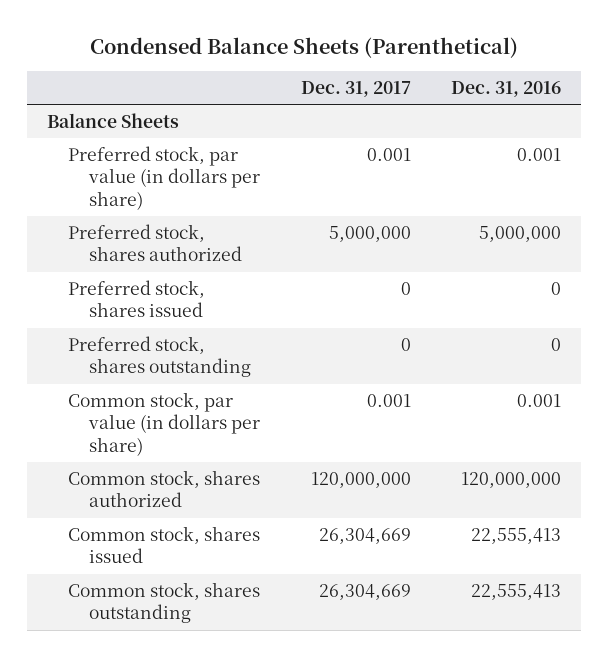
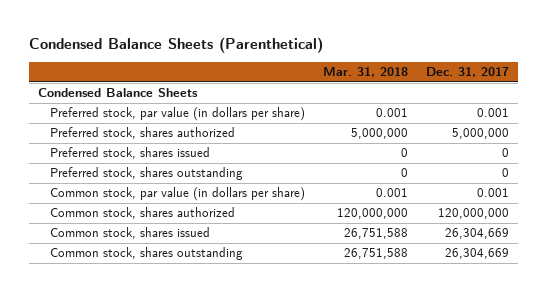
[450,81,561,98] Dec. 31, 2016 -> none
none -> [322,67,408,78] Mar. 31, 2018
[47,112,180,128] Balance Sheets -> [38,88,199,98] Condensed Balance Sheets

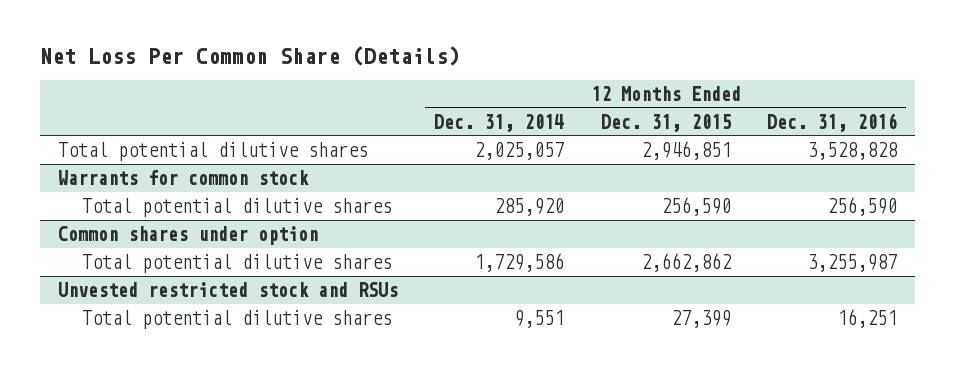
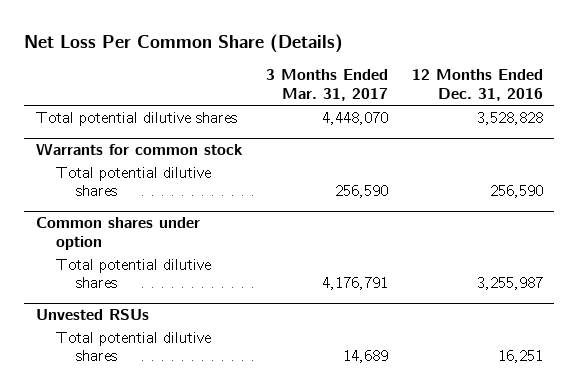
[434,113,565,132] Dec. 31, 2014 -> none
[600,113,731,132] Dec. 31, 2015 -> none
none -> [266,69,389,102] 3 Months Ended Mar. 31, 2017
[58,282,399,298] Unvested restricted stock and RSUs -> [36,308,150,320] Unvested RSUs

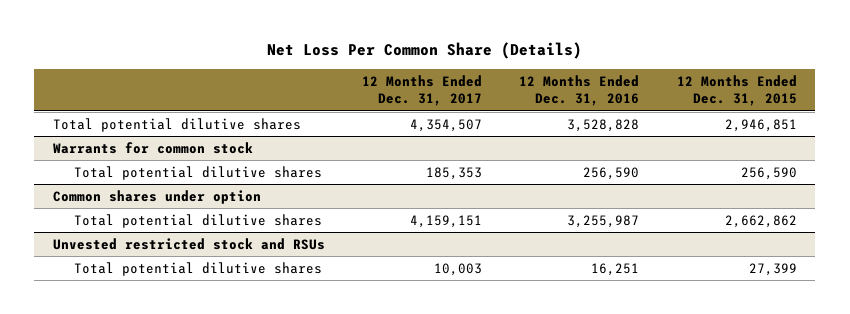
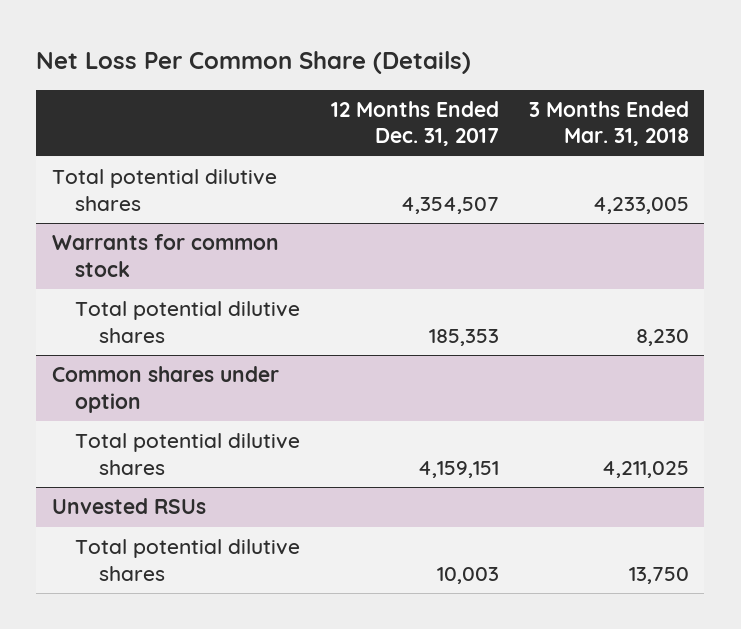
[519,74,640,107] 12 Months Ended Dec. 31, 2016 -> none
[676,74,797,107] 12 Months Ended Dec. 31, 2015 -> none
none -> [529,101,690,147] 3 Months Ended Mar. 31, 2018
[52,237,325,250] Unvested restricted stock and RSUs -> [51,498,206,515] Unvested RSUs

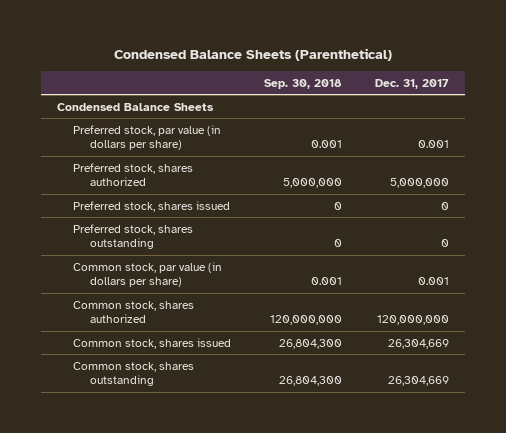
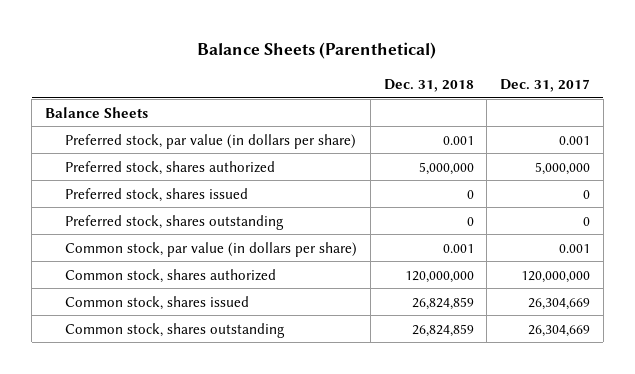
[113,48,392,62] Condensed Balance Sheets (Parenthetical) -> [197,42,437,60] Balance Sheets (Parenthetical)
[264,78,343,89] Sep. 30, 2018 -> none
none -> [383,78,474,92] Dec. 31, 2018
[57,102,215,111] Condensed Balance Sheets -> [44,106,148,118] Balance Sheets

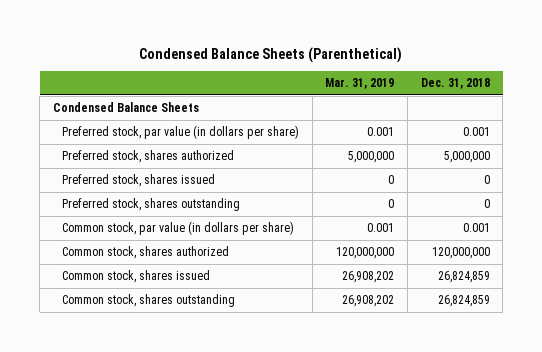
[197,42,437,60] Balance Sheets (Parenthetical) -> [139,46,403,63] Condensed Balance Sheets (Parenthetical)
[499,78,590,92] Dec. 31, 2017 -> none
none -> [325,78,395,90] Mar. 31, 2019
[44,106,148,118] Balance Sheets -> [52,102,199,113] Condensed Balance Sheets

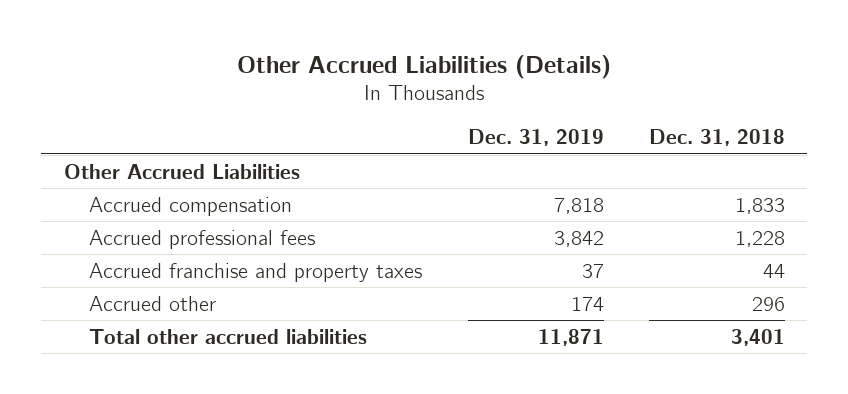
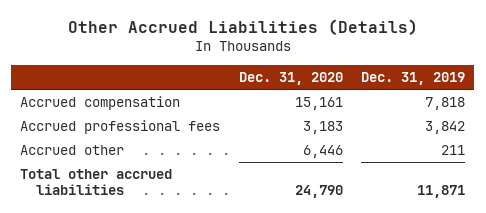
[648,129,785,147] Dec. 31, 2018 -> none
none -> [238,72,343,86] Dec. 31, 2020
[63,163,300,179] Other Accrued Liabilities -> none
[89,262,423,282] Accrued franchise and property taxes -> none
[570,296,604,311] 174 -> [441,145,466,156] 211

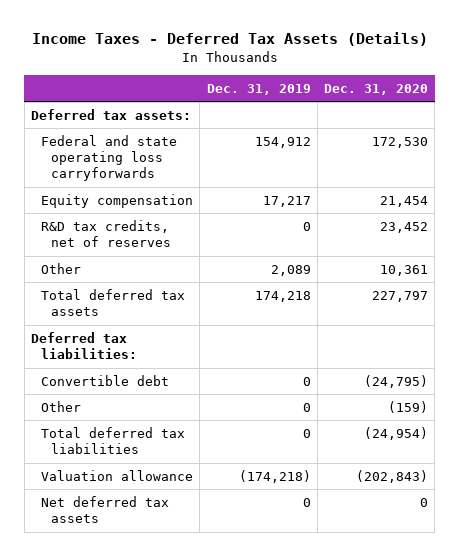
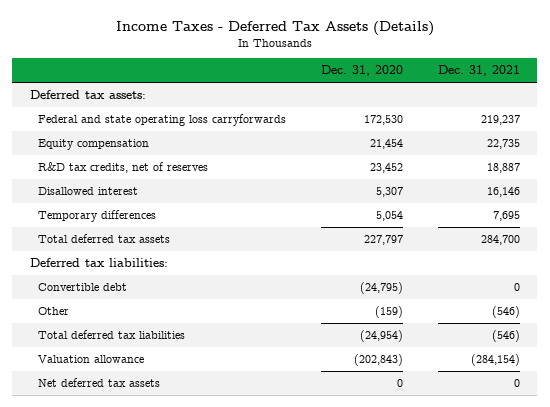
[206,83,311,95] Dec. 31, 2019 -> none
none -> [437,65,520,77] Dec. 31, 2021
[41,262,82,274] Other -> none
none -> [38,187,139,196] Disallowed interest
none -> [38,210,157,223] Temporary differences

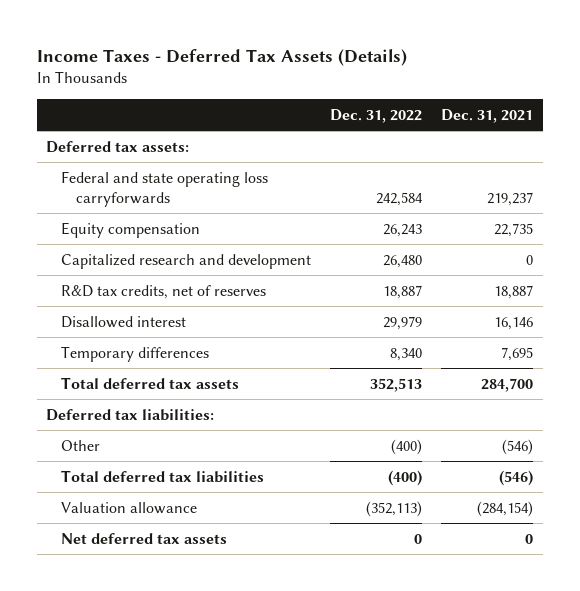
[321,65,404,77] Dec. 31, 2020 -> none
none -> [330,108,423,123] Dec. 31, 2022
none -> [61,253,312,269] Capitalized research and development
[38,283,128,292] Convertible debt -> none

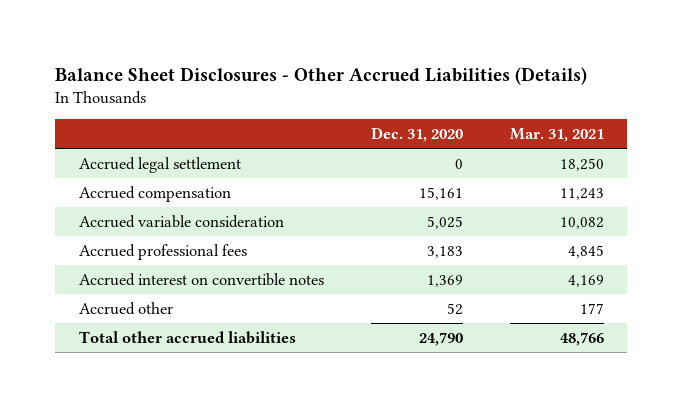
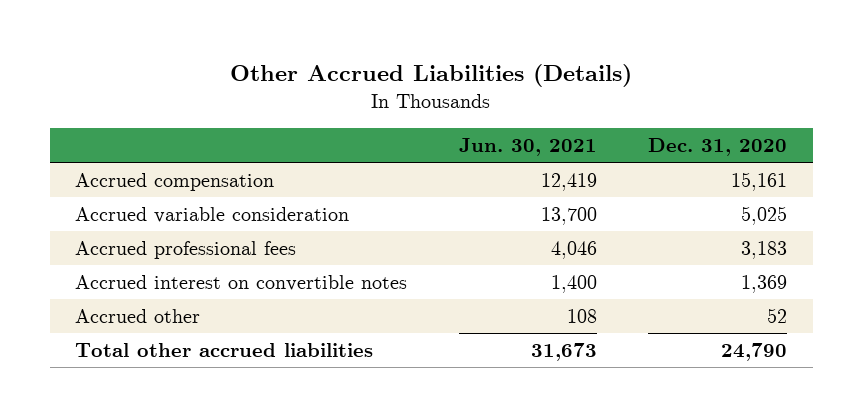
[55,66,588,85] Balance Sheet Disclosures - Other Accrued Liabilities (Details) -> [230,63,633,87] Other Accrued Liabilities (Details)
[509,128,604,143] Mar. 31, 2021 -> none
none -> [458,137,597,156] Jun. 30, 2021
[78,156,241,173] Accrued legal settlement -> none

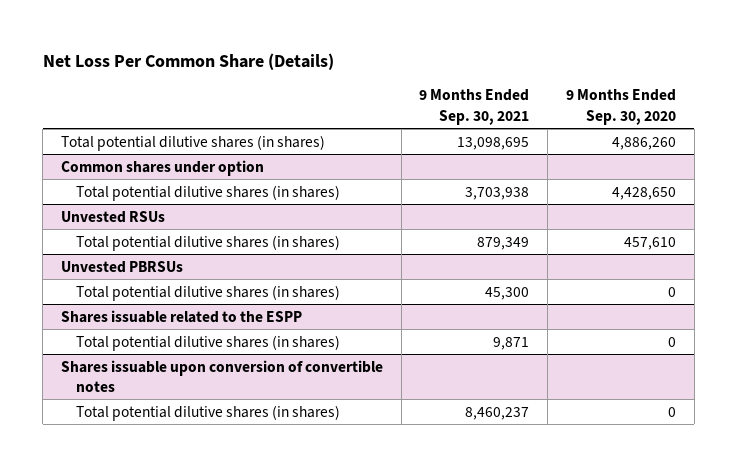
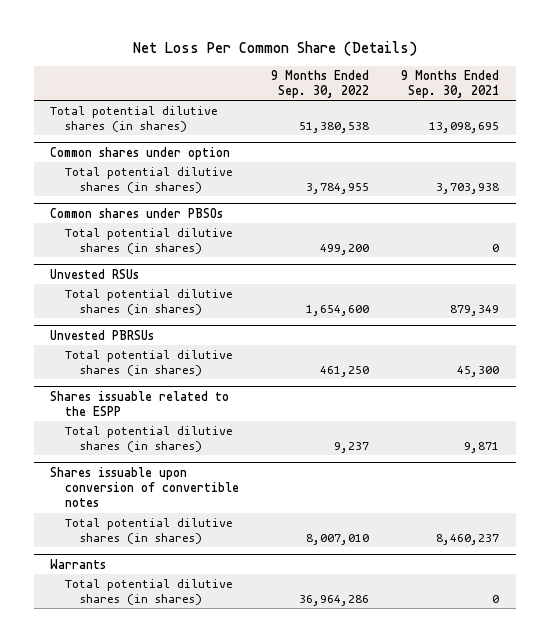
[565,89,676,125] 9 Months Ended Sep. 30, 2020 -> none
none -> [271,69,370,99] 9 Months Ended Sep. 30, 2022
none -> [49,207,223,218] Common shares under PBSOs
none -> [64,227,233,255] Total potential dilutive shares (in shares)
none -> [49,558,106,569] Warrants
none -> [64,578,233,606] Total potential dilutive shares (in shares)

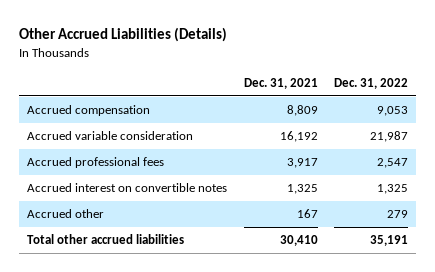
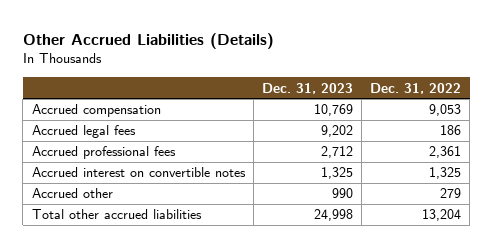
[243,78,318,90] Dec. 31, 2021 -> none
none -> [261,82,353,94] Dec. 31, 2023
[27,131,194,141] Accrued variable consideration -> none
none -> [31,125,136,139] Accrued legal fees
[376,158,408,169] 2,547 -> [429,146,462,159] 2,361
[369,235,408,247] 35,191 -> [422,209,462,222] 13,204

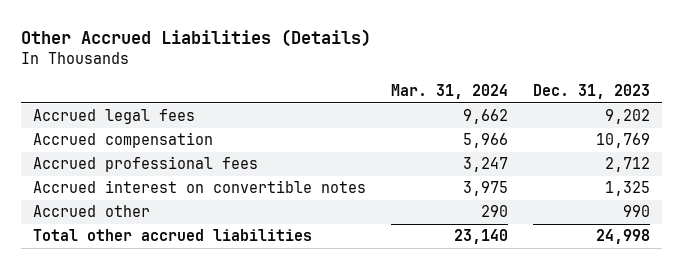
[370,82,462,94] Dec. 31, 2022 -> none
none -> [391,84,509,100] Mar. 31, 2024
[31,104,161,118] Accrued compensation -> [33,132,214,149] Accrued compensation

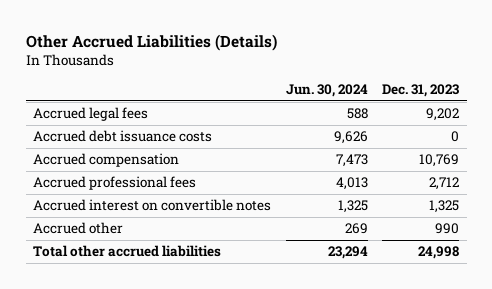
[391,84,509,100] Mar. 31, 2024 -> none
none -> [285,84,368,98] Jun. 30, 2024
none -> [33,130,213,143] Accrued debt issuance costs

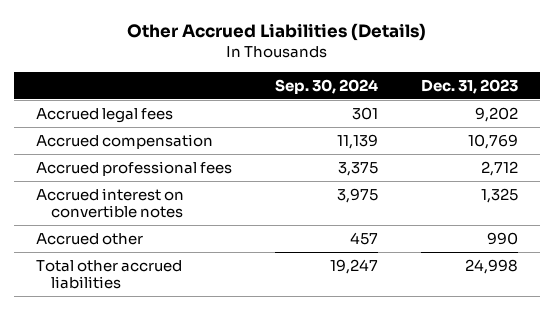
[285,84,368,98] Jun. 30, 2024 -> none
none -> [274,78,378,94] Sep. 30, 2024
[33,130,213,143] Accrued debt issuance costs -> none

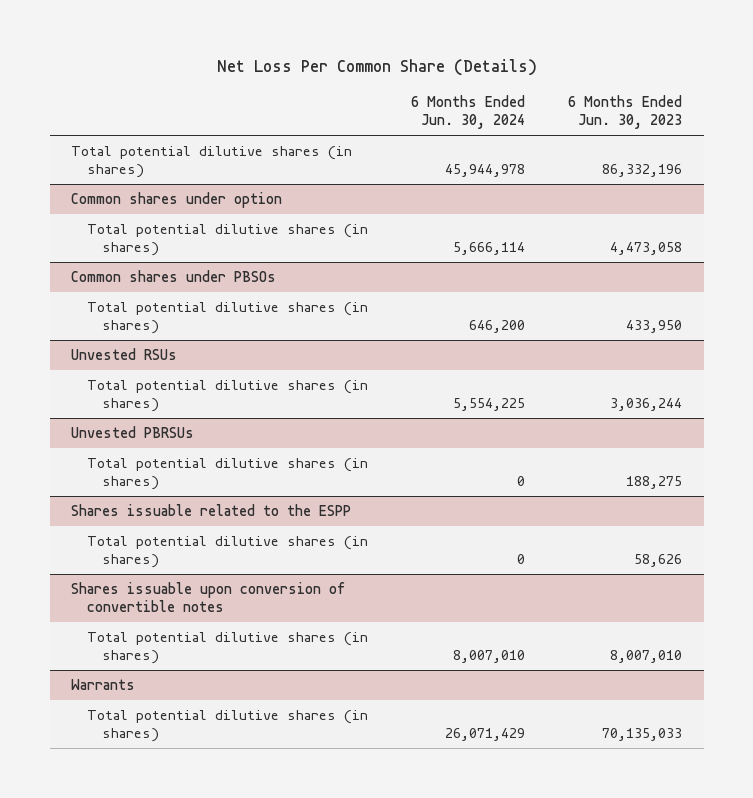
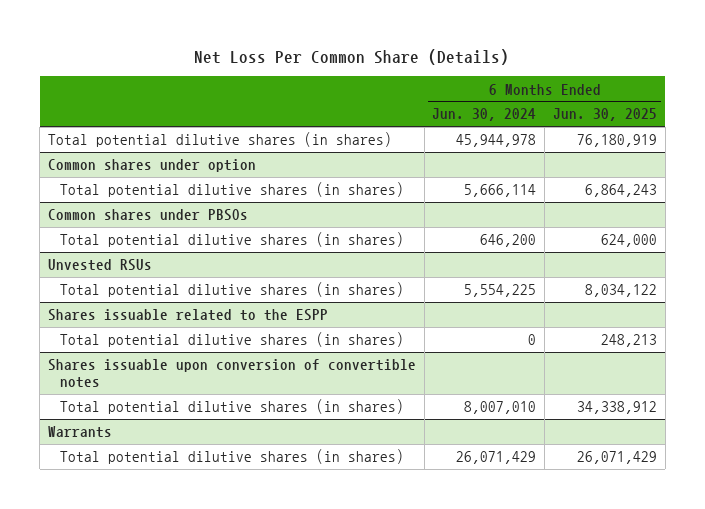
[568,94,683,130] 6 Months Ended Jun. 30, 2023 -> none
none -> [553,108,658,122] Jun. 30, 2025
[71,425,195,438] Unvested PBRSUs -> none
[86,457,368,491] Total potential dilutive shares (in shares) -> none

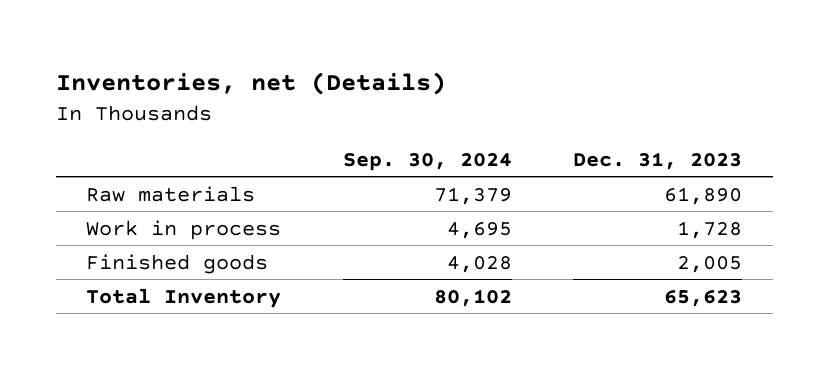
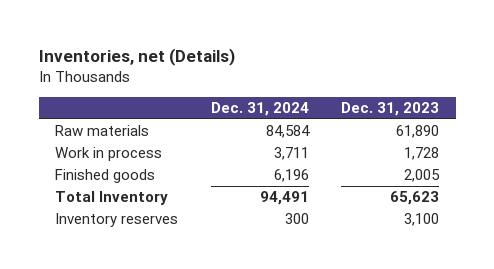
[342,152,512,171] Sep. 30, 2024 -> none
none -> [210,102,309,117] Dec. 31, 2024
none -> [54,213,178,228] Inventory reserves

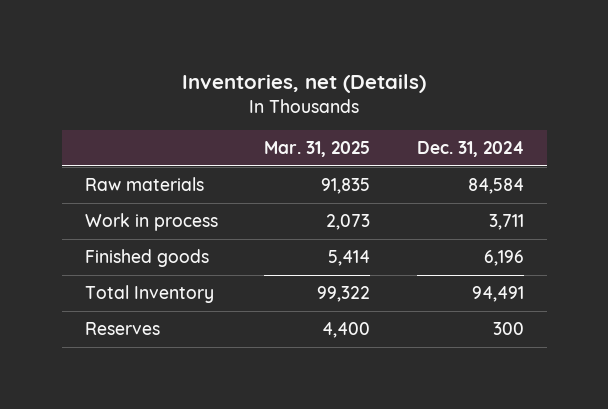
[341,102,440,117] Dec. 31, 2023 -> none
none -> [264,141,371,158] Mar. 31, 2025
[54,213,178,228] Inventory reserves -> [84,322,160,336] Reserves

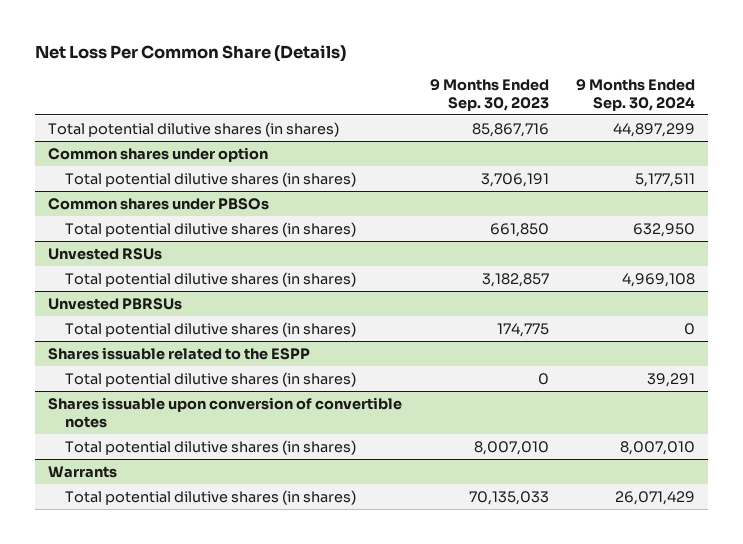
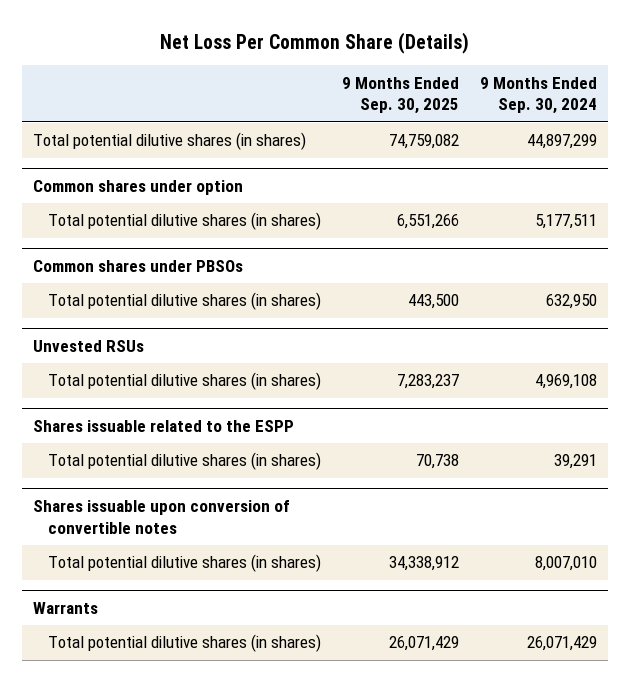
[429,78,549,111] 9 Months Ended Sep. 30, 2023 -> none
none -> [342,76,460,115] 9 Months Ended Sep. 30, 2025
[48,297,183,310] Unvested PBRSUs -> none
[65,321,357,337] Total potential dilutive shares (in shares) -> none

